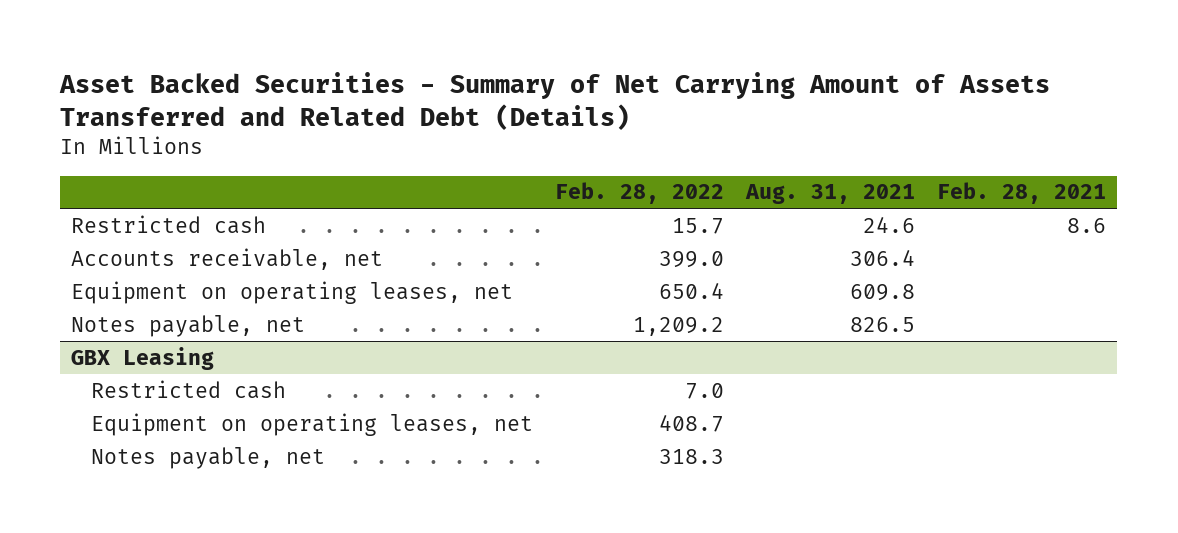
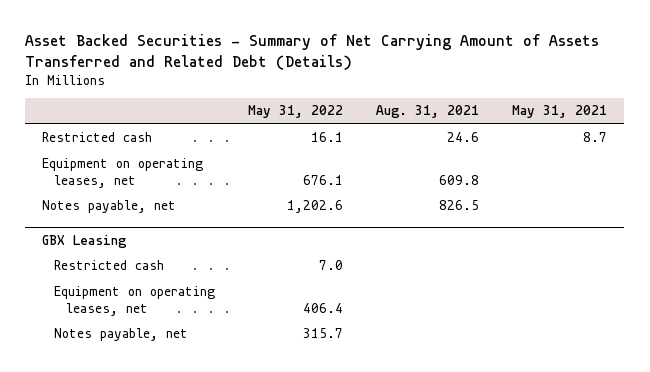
[554,182,724,205] Feb. 28, 2022 -> none
[937,182,1107,205] Feb. 28, 2021 -> none
none -> [248,105,344,119] May 31, 2022
none -> [512,105,608,119] May 31, 2021
[71,247,384,270] Accounts receivable, net -> none

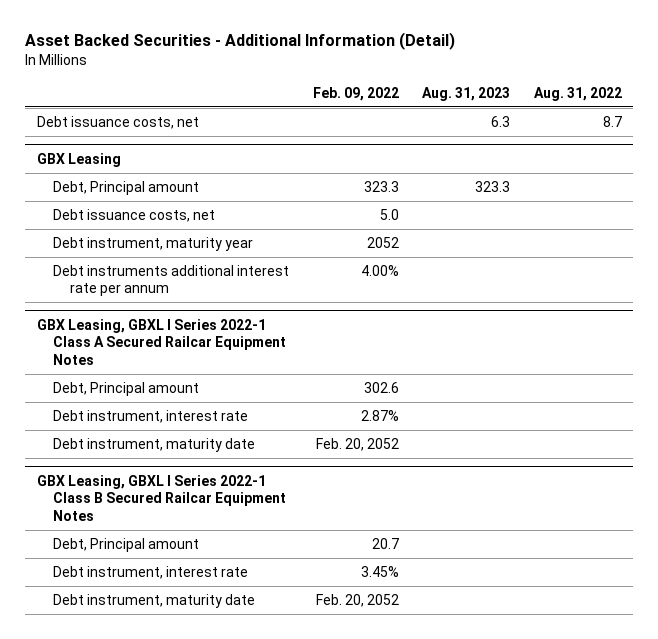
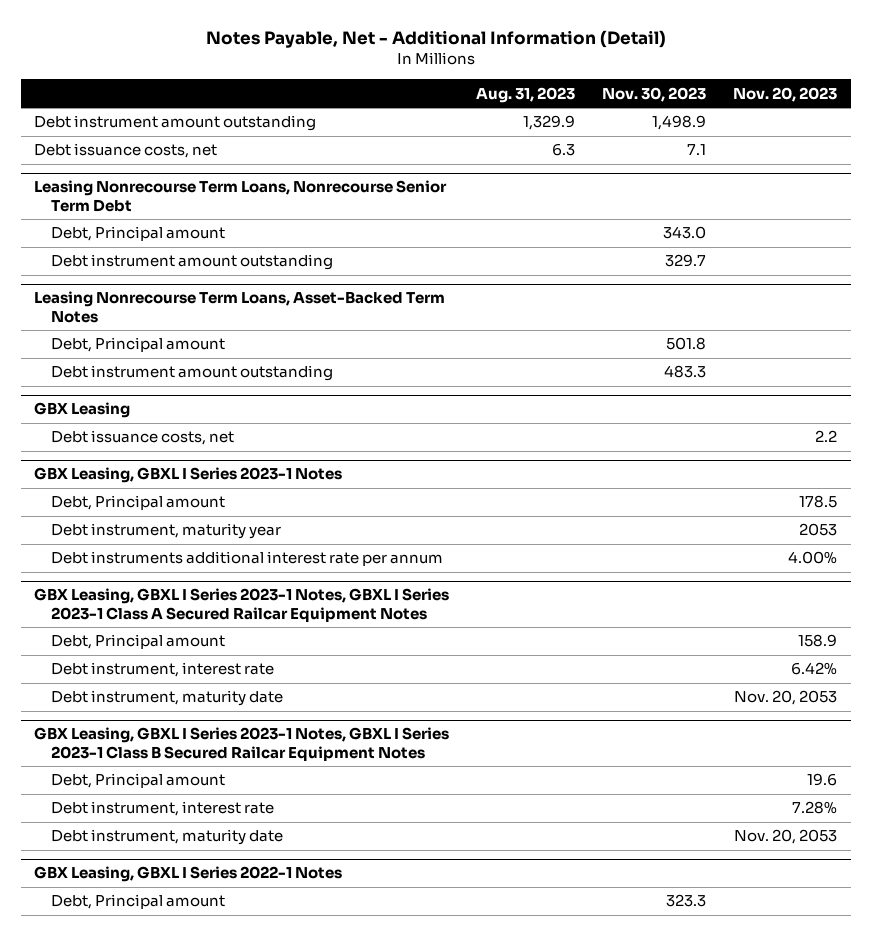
[24,32,455,51] Asset Backed Securities - Additional Information (Detail) -> [205,30,666,49] Notes Payable, Net - Additional Information (Detail)
[312,86,399,101] Feb. 09, 2022 -> none
[533,86,622,101] Aug. 31, 2022 -> none
none -> [602,86,707,102] Nov. 30, 2023
none -> [733,86,838,102] Nov. 20, 2023
none -> [34,115,317,132] Debt instrument amount outstanding
none -> [34,180,448,212] Leasing Nonrecourse Term Loans, Nonrecourse Senior Term Debt
none -> [51,226,226,242] Debt, Principal amount
none -> [51,254,334,271] Debt instrument amount outstanding
none -> [34,291,446,323] Leasing Nonrecourse Term Loans, Asset-Backed Term Notes
none -> [51,337,226,353] Debt, Principal amount
none -> [51,365,334,382] Debt instrument amount outstanding
[53,180,200,195] Debt, Principal amount -> none
[53,236,254,251] Debt instrument, maturity year -> none
[53,264,290,297] Debt instruments additional interest rate per annum -> none
none -> [34,467,343,484] GBX Leasing, GBXL I Series 2023-1 Notes
none -> [51,495,226,511] Debt, Principal amount
none -> [51,523,282,540] Debt instrument, maturity year
none -> [51,551,444,567] Debt instruments additional interest rate per annum
[36,318,287,365] GBX Leasing, GBXL I Series 2022-1 Class A Secured Railcar Equipment Notes -> [34,588,450,622] GBX Leasing, GBXL I Series 2023-1 Notes, GBXL I Series 2023-1 Class A Secured Railcar Equipment Notes
[36,474,287,521] GBX Leasing, GBXL I Series 2022-1 Class B Secured Railcar Equipment Notes -> [34,727,450,761] GBX Leasing, GBXL I Series 2023-1 Notes, GBXL I Series 2023-1 Class B Secured Railcar Equipment Notes
none -> [34,866,343,883] GBX Leasing, GBXL I Series 2022-1 Notes
none -> [51,894,226,910] Debt, Principal amount

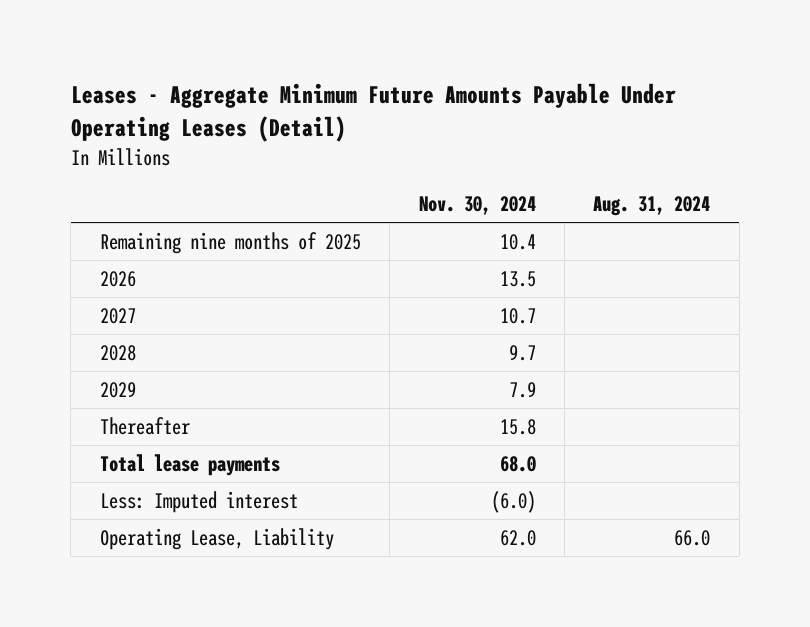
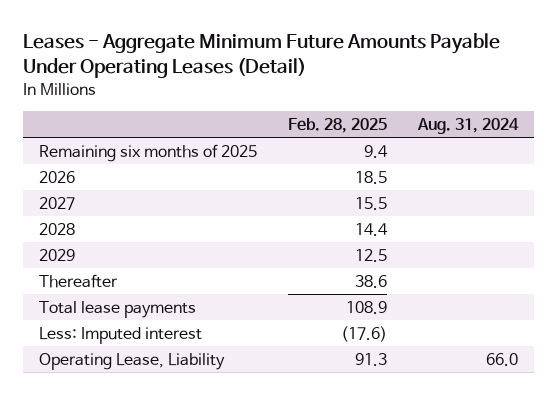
[418,196,536,216] Nov. 30, 2024 -> none
none -> [288,117,388,133] Feb. 28, 2025
[99,231,361,254] Remaining nine months of 2025 -> [38,144,257,163] Remaining six months of 2025

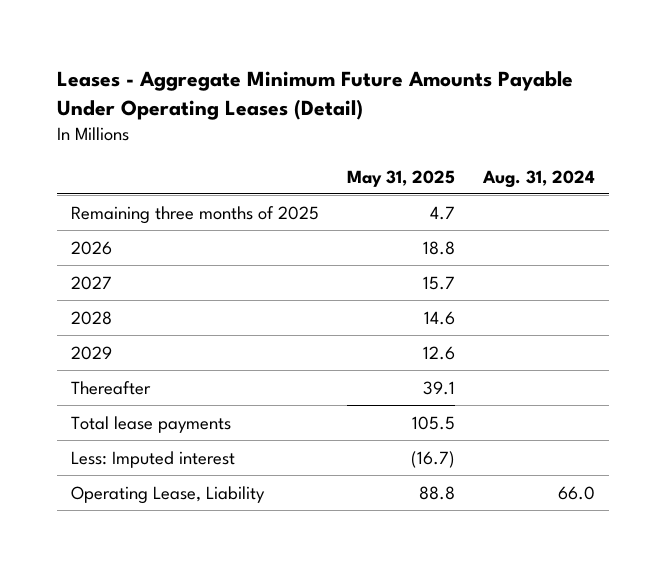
[288,117,388,133] Feb. 28, 2025 -> none
none -> [346,169,455,187] May 31, 2025
[38,144,257,163] Remaining six months of 2025 -> [70,205,319,224] Remaining three months of 2025

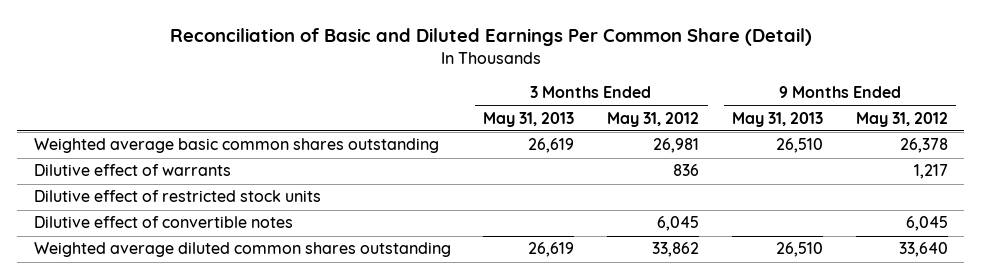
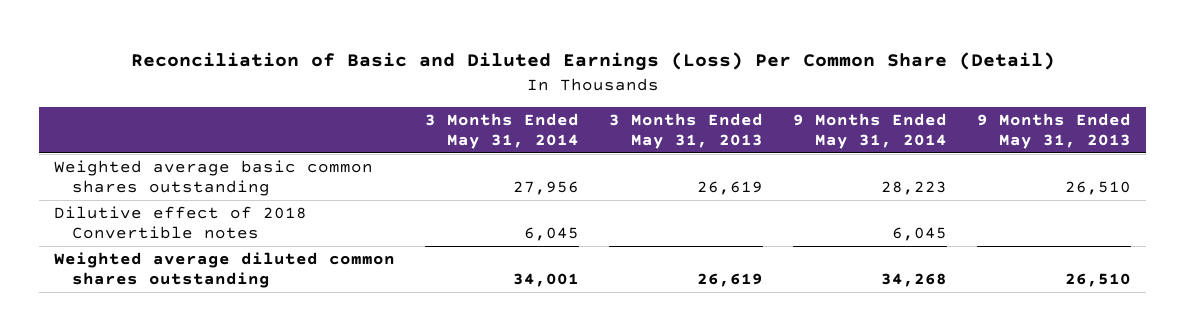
[169,27,812,46] Reconciliation of Basic and Diluted Earnings Per Common Share (Detail) -> [130,52,1055,72] Reconciliation of Basic and Diluted Earnings (Loss) Per Common Share (Detail)
[607,111,700,127] May 31, 2012 -> none
[856,111,949,127] May 31, 2012 -> none
none -> [425,112,580,150] 3 Months Ended May 31, 2014
none -> [793,112,948,150] 9 Months Ended May 31, 2014
[33,164,231,177] Dilutive effect of warrants -> none
[33,190,321,203] Dilutive effect of restricted stock units -> none
[33,216,293,229] Dilutive effect of convertible notes -> [54,205,308,240] Dilutive effect of 2018 Convertible notes

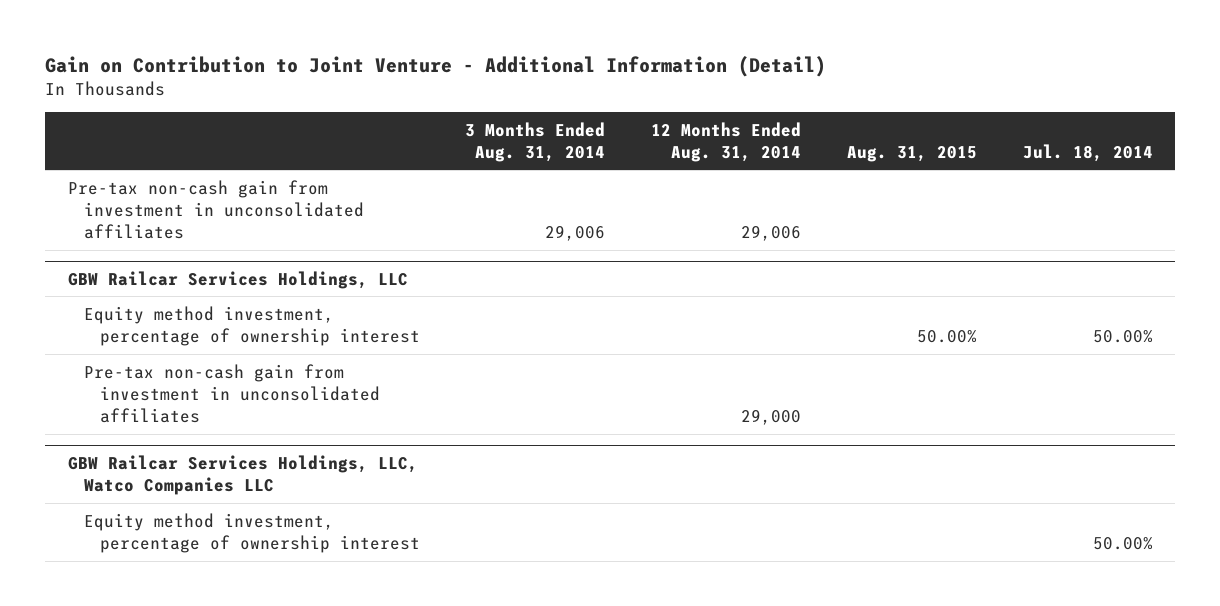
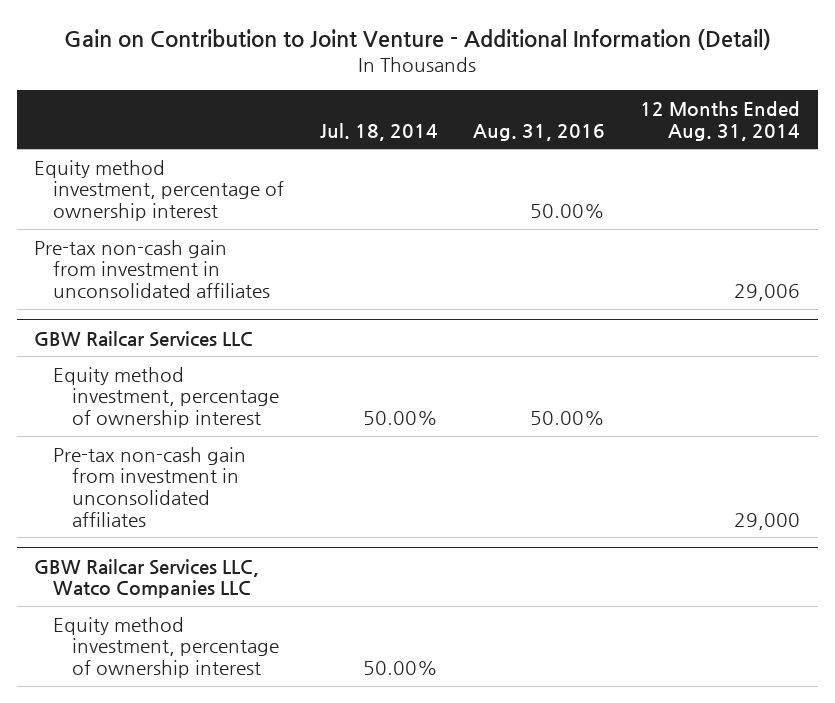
[465,121,606,162] 3 Months Ended Aug. 31, 2014 -> none
[846,145,977,162] Aug. 31, 2015 -> none
none -> [472,123,605,141] Aug. 31, 2016
none -> [34,159,285,222] Equity method investment, percentage of ownership interest
[67,270,408,289] GBW Railcar Services Holdings, LLC -> [34,330,254,347] GBW Railcar Services LLC
[67,454,418,495] GBW Railcar Services Holdings, LLC, Watco Companies LLC -> [34,558,260,599] GBW Railcar Services LLC, Watco Companies LLC

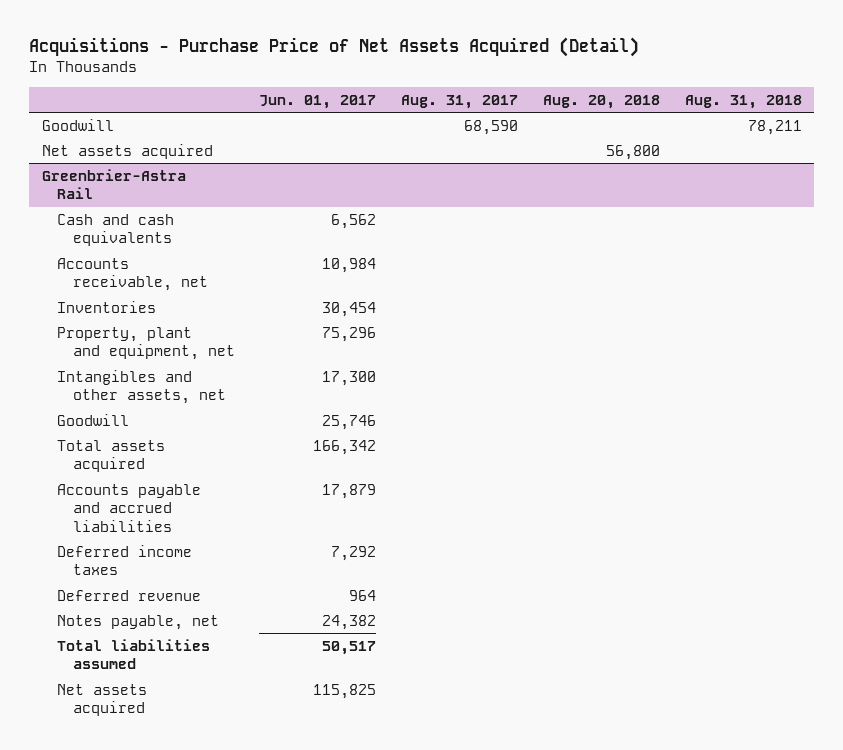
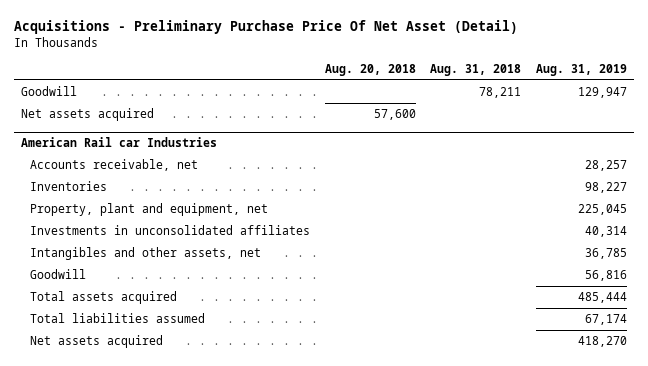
[29,37,640,58] Acquisitions - Purchase Price of Net Assets Acquired (Detail) -> [13,20,518,35] Acquisitions - Preliminary Purchase Price Of Net Asset (Detail)
[259,94,377,109] Jun. 01, 2017 -> none
[401,94,519,109] Aug. 31, 2017 -> none
none -> [535,63,627,76] Aug. 31, 2019
[41,168,186,200] Greenbrier-Astra Rail -> none
[57,213,175,247] Cash and cash equivalents -> none
[57,257,208,292] Accounts receivable, net -> none
[57,300,157,313] Inventories -> none
[57,326,235,361] Property, plant and equipment, net -> none
[57,369,226,405] Intangibles and other assets, net -> none
[57,413,130,426] Goodwill -> none
[57,439,166,473] Total assets acquired -> none
[57,483,202,532] Accounts payable and accrued liabilities -> none
[57,544,193,576] Deferred income taxes -> none
[57,589,202,601] Deferred revenue -> none
[57,614,220,630] Notes payable, net -> none
[57,638,211,670] Total liabilities assumed -> none
[57,683,148,717] Net assets acquired -> none
[605,144,660,160] 56,800 -> [373,108,416,120] 57,600
none -> [21,136,218,147] American Rail car Industries
none -> [30,158,199,171] Accounts receivable, net
none -> [30,180,108,191] Inventories
none -> [30,202,269,216] Property, plant and equipment, net
none -> [30,224,311,235] Investments in unconsolidated affiliates
none -> [30,246,262,260] Intangibles and other assets, net
none -> [30,268,87,279] Goodwill
none -> [30,290,178,304] Total assets acquired
none -> [30,312,206,323] Total liabilities assumed
none -> [30,334,164,348] Net assets acquired

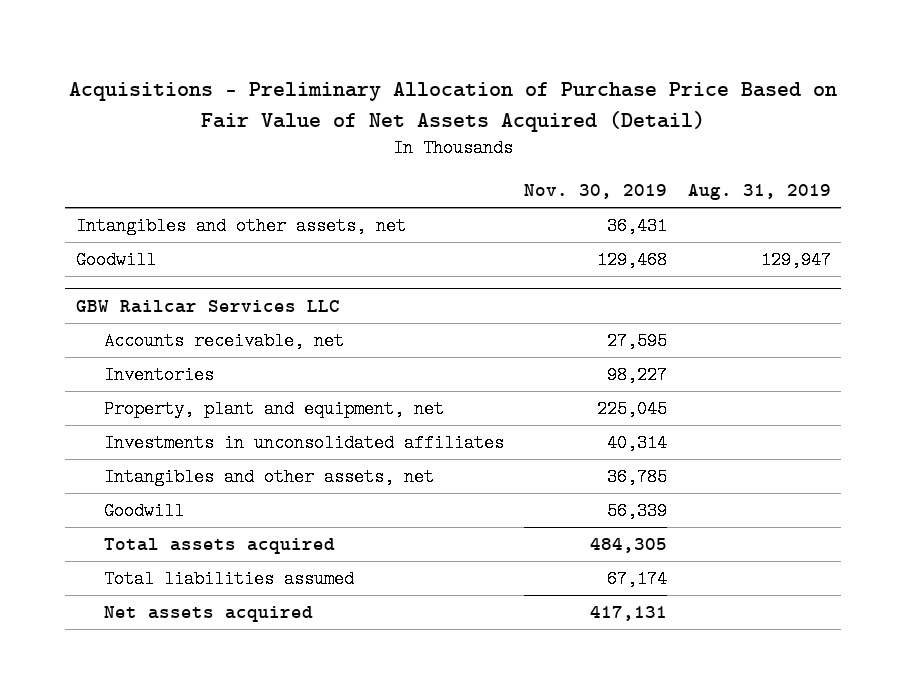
[13,20,518,35] Acquisitions - Preliminary Purchase Price Of Net Asset (Detail) -> [69,82,838,132] Acquisitions - Preliminary Allocation of Purchase Price Based on Fair Value of Net Assets Acquired (Detail)
[324,63,416,76] Aug. 20, 2018 -> none
[430,63,522,76] Aug. 31, 2018 -> none
none -> [524,184,668,200] Nov. 30, 2019
none -> [75,217,406,236] Intangibles and other assets, net
[21,107,155,121] Net assets acquired -> none
[21,136,218,147] American Rail car Industries -> none
[30,158,199,171] Accounts receivable, net -> none
[30,180,108,191] Inventories -> none
[30,202,269,216] Property, plant and equipment, net -> none
[30,224,311,235] Investments in unconsolidated affiliates -> none
[30,246,262,260] Intangibles and other assets, net -> none
[30,268,87,279] Goodwill -> none
[30,290,178,304] Total assets acquired -> none
[30,312,206,323] Total liabilities assumed -> none
[30,334,164,348] Net assets acquired -> none
none -> [75,299,340,313] GBW Railcar Services LLC
none -> [103,332,344,351] Accounts receivable, net
none -> [103,366,214,385] Inventories
none -> [103,400,444,419] Property, plant and equipment, net
none -> [103,434,504,453] Investments in unconsolidated affiliates
none -> [103,468,434,487] Intangibles and other assets, net
none -> [103,502,184,521] Goodwill
none -> [103,538,335,555] Total assets acquired
none -> [103,570,354,589] Total liabilities assumed
none -> [103,606,313,623] Net assets acquired

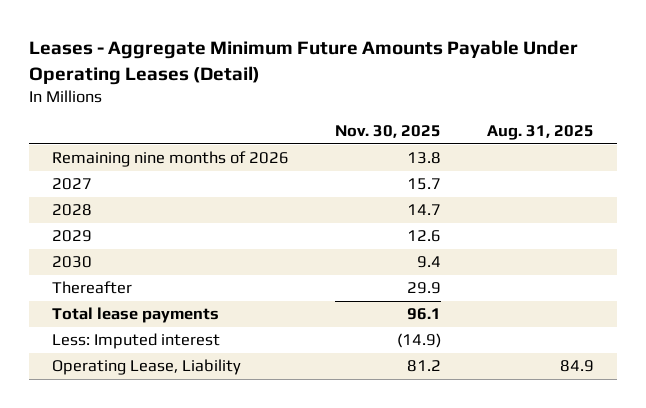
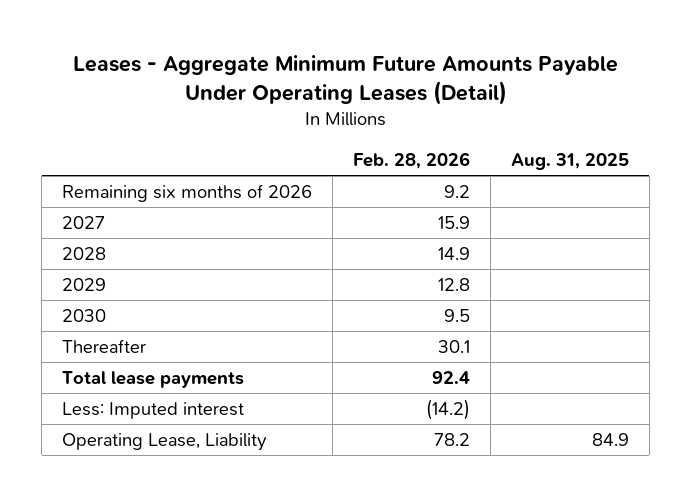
[335,125,442,139] Nov. 30, 2025 -> none
none -> [353,151,471,169] Feb. 28, 2026
[52,151,290,168] Remaining nine months of 2026 -> [62,183,313,202] Remaining six months of 2026

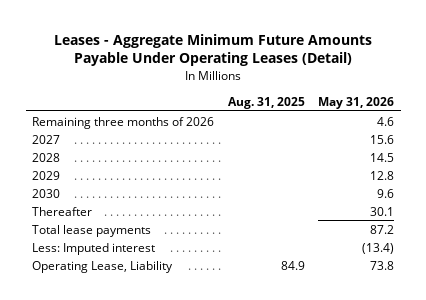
[353,151,471,169] Feb. 28, 2026 -> none
none -> [317,96,394,109] May 31, 2026
[62,183,313,202] Remaining six months of 2026 -> [32,116,215,129] Remaining three months of 2026

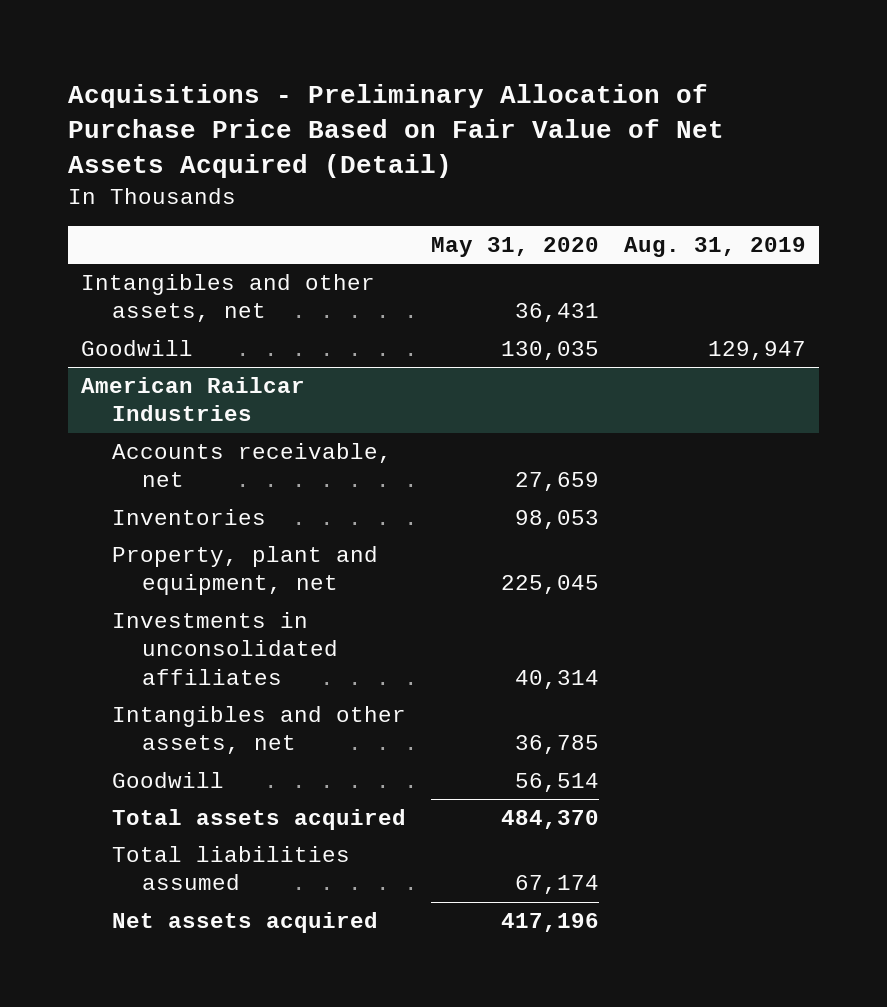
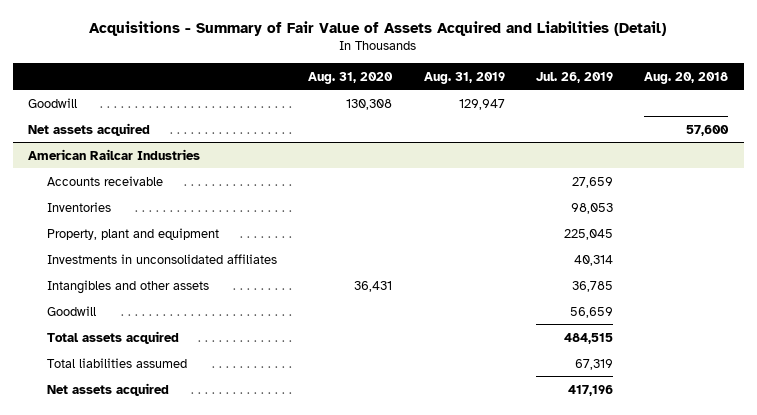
[68,84,725,179] Acquisitions - Preliminary Allocation of Purchase Price Based on Fair Value of Net Assets Acquired (Detail) -> [89,20,667,36] Acquisitions - Summary of Fair Value of Assets Acquired and Liabilities (Detail)
[430,237,599,258] May 31, 2020 -> none
none -> [308,71,394,84] Aug. 31, 2020
none -> [535,71,613,83] Jul. 26, 2019
none -> [644,71,729,84] Aug. 20, 2018
[81,274,376,323] Intangibles and other assets, net -> none
none -> [28,122,151,136] Net assets acquired
[111,443,392,488] Accounts receivable, net -> [46,175,163,186] Accounts receivable
[111,546,378,596] Property, plant and equipment, net -> [46,227,219,240] Property, plant and equipment
[111,706,406,755] Intangibles and other assets, net -> [46,279,209,294] Intangibles and other assets

